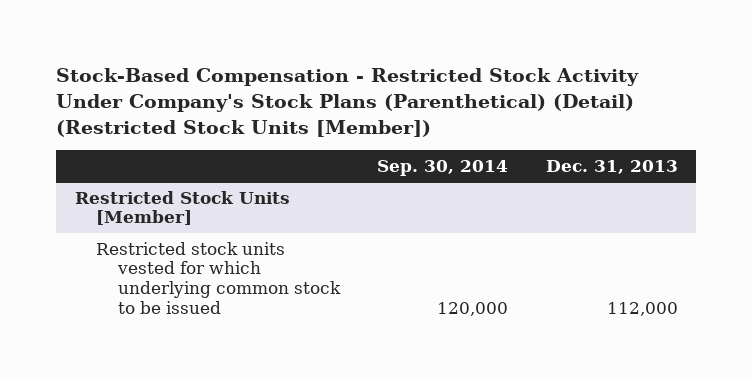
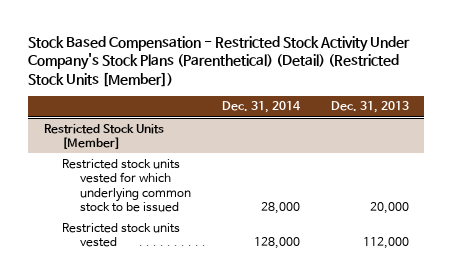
[55,67,639,137] Stock-Based Compensation - Restricted Stock Activity Under Company's Stock Plans (Parenthetical) (Detail) (Restricted Stock Units [Member]) -> [28,35,411,87] Stock Based Compensation - Restricted Stock Activity Under Company's Stock Plans (Parenthetical) (Detail) (Restricted Stock Units [Member])
[377,160,509,177] Sep. 30, 2014 -> none
none -> [221,101,301,114] Dec. 31, 2014
[606,301,678,316] 112,000 -> [369,201,409,214] 20,000
none -> [61,222,180,248] Restricted stock units vested

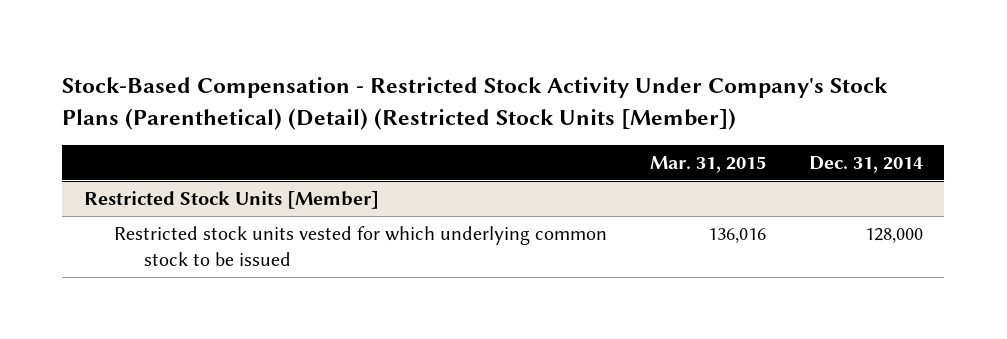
[28,35,411,87] Stock Based Compensation - Restricted Stock Activity Under Company's Stock Plans (Parenthetical) (Detail) (Restricted Stock Units [Member]) -> [62,77,889,130] Stock-Based Compensation - Restricted Stock Activity Under Company's Stock Plans (Parenthetical) (Detail) (Restricted Stock Units [Member])
[330,101,409,114] Dec. 31, 2013 -> none
none -> [649,155,766,173] Mar. 31, 2015
[61,222,180,248] Restricted stock units vested -> none
[260,201,300,214] 28,000 -> [864,228,923,244] 128,000

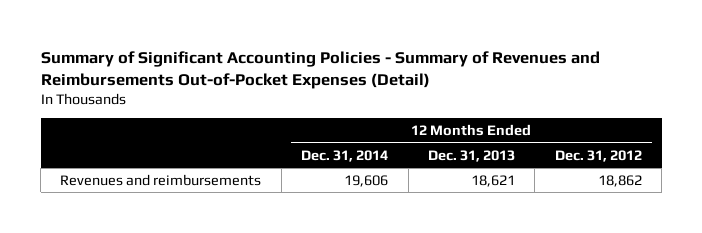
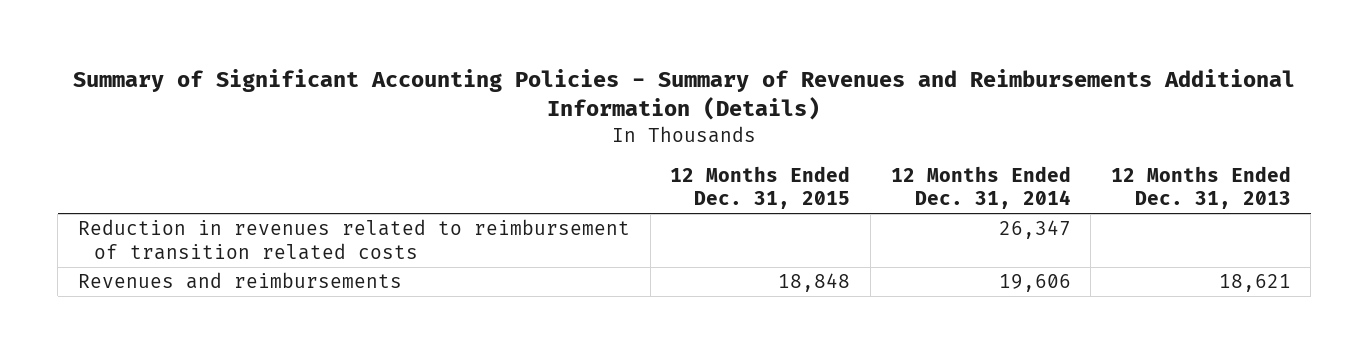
[40,50,600,89] Summary of Significant Accounting Policies - Summary of Revenues and Reimbursements Out-of-Pocket Expenses (Detail) -> [73,69,1296,121] Summary of Significant Accounting Policies - Summary of Revenues and Reimbursements Additional Information (Details)
[554,149,642,162] Dec. 31, 2012 -> none
none -> [670,165,851,210] 12 Months Ended Dec. 31, 2015
none -> [78,219,631,260] Reduction in revenues related to reimbursement of transition related costs

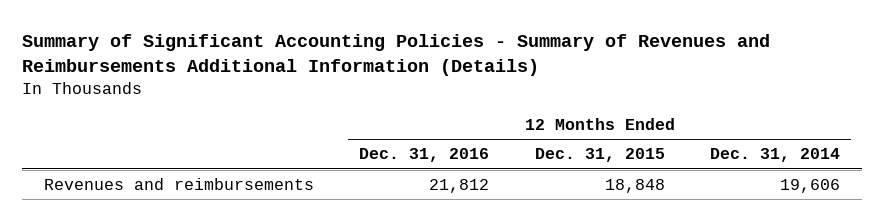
[1110,165,1291,210] 12 Months Ended Dec. 31, 2013 -> none
none -> [359,148,490,163] Dec. 31, 2016
[78,219,631,260] Reduction in revenues related to reimbursement of transition related costs -> none

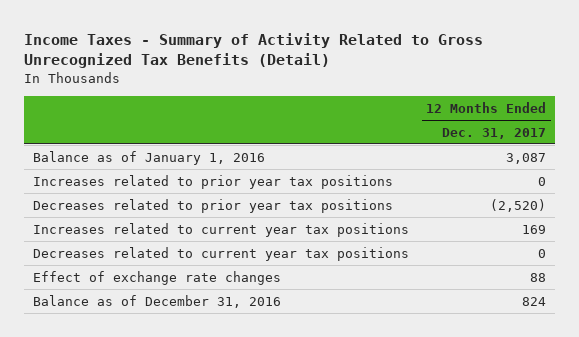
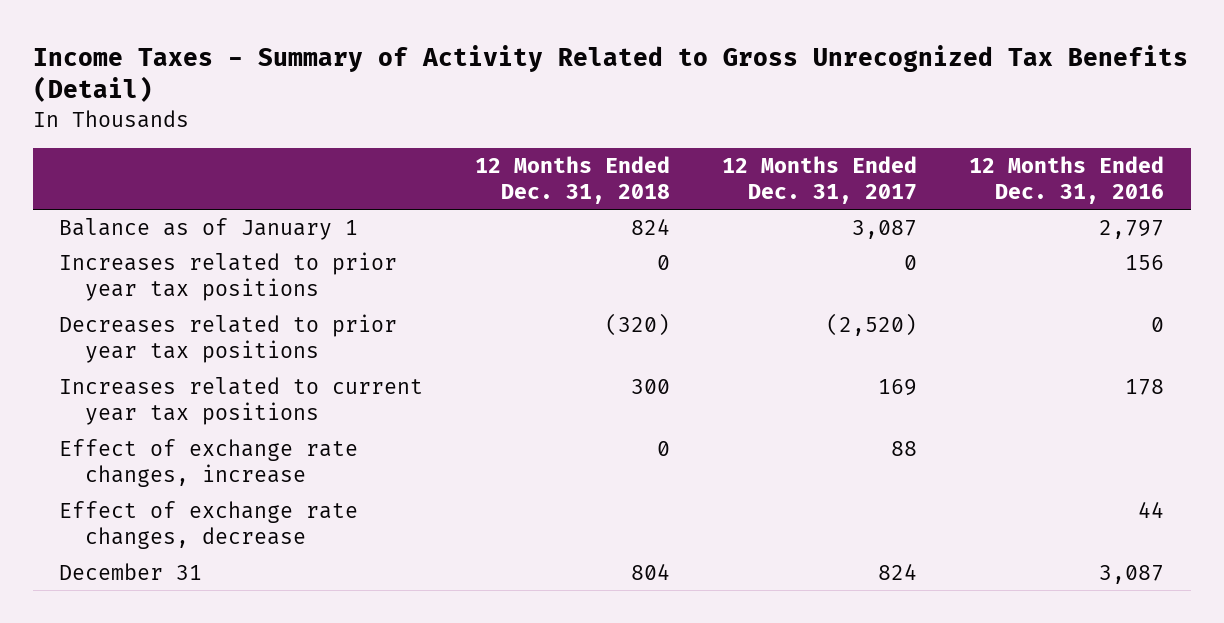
none -> [475,155,671,205] 12 Months Ended Dec. 31, 2018
none -> [969,155,1165,205] 12 Months Ended Dec. 31, 2016
[33,150,266,165] Balance as of January 1, 2016 -> [59,217,359,240] Balance as of January 1
[33,246,410,261] Decreases related to current year tax positions -> none
[33,270,282,285] Effect of exchange rate changes -> [59,438,359,488] Effect of exchange rate changes, increase
none -> [59,500,359,550] Effect of exchange rate changes, decrease
[33,294,282,308] Balance as of December 31, 2016 -> [59,562,203,580] December 31

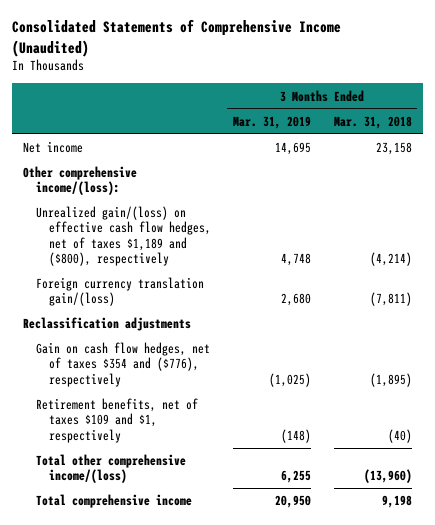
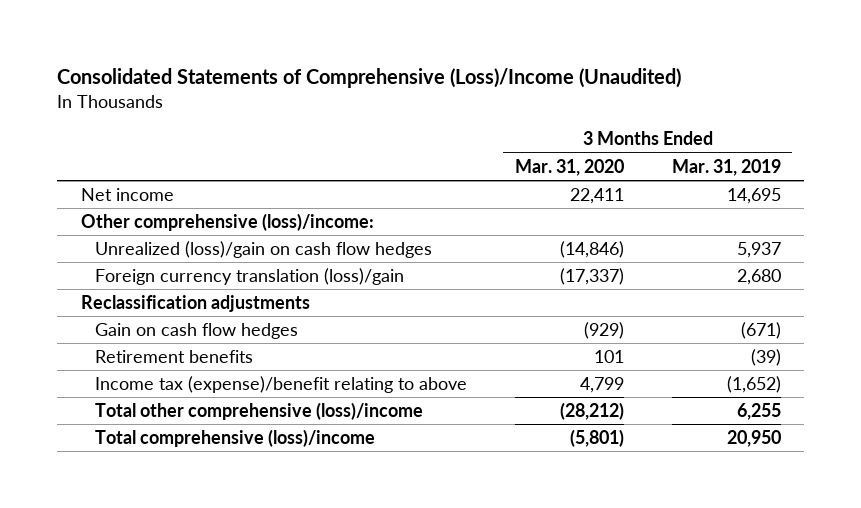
[12,19,342,57] Consolidated Statements of Comprehensive Income (Unaudited) -> [56,68,681,89] Consolidated Statements of Comprehensive (Loss)/Income (Unaudited)
[333,115,412,129] Mar. 31, 2018 -> none
none -> [514,158,624,176] Mar. 31, 2020
[23,166,138,196] Other comprehensive income/(loss): -> [80,213,374,232] Other comprehensive (loss)/income:
[35,206,211,267] Unrealized gain/(loss) on effective cash flow hedges, net of taxes $1,189 and ($800), respectively -> [94,241,432,259] Unrealized (loss)/gain on cash flow hedges
[281,253,312,267] 4,748 -> [736,242,781,259] 5,937
[35,277,204,307] Foreign currency translation gain/(loss) -> [94,268,404,286] Foreign currency translation (loss)/gain
[35,342,210,387] Gain on cash flow hedges, net of taxes $354 and ($776), respectively -> none
[35,398,198,443] Retirement benefits, net of taxes $109 and $1, respectively -> none
none -> [94,323,298,340] Gain on cash flow hedges
none -> [94,350,253,364] Retirement benefits
none -> [94,376,467,394] Income tax (expense)/benefit relating to above
[35,454,186,484] Total other comprehensive income/(loss) -> [94,402,423,421] Total other comprehensive (loss)/income
[35,494,192,509] Total comprehensive income -> [94,429,375,448] Total comprehensive (loss)/income

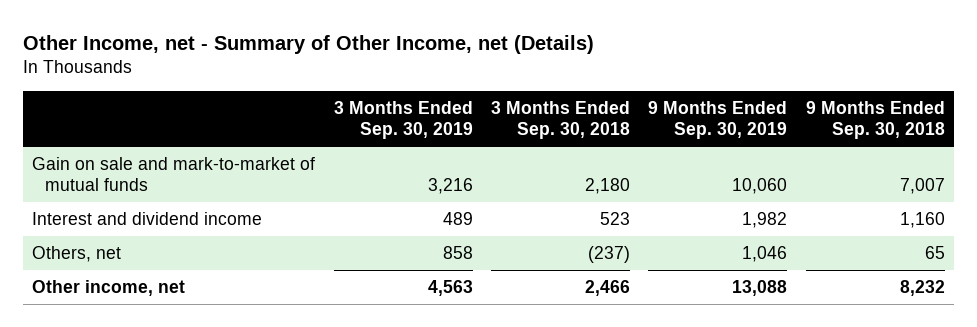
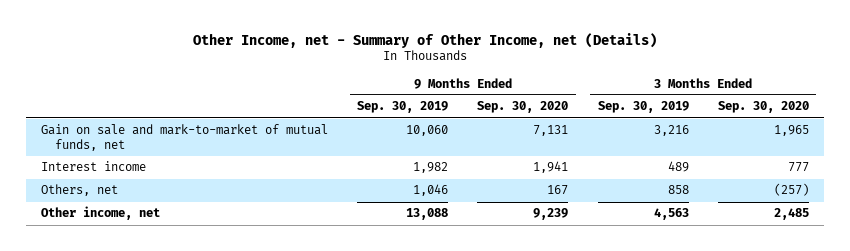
[490,100,630,140] 3 Months Ended Sep. 30, 2018 -> none
[805,100,945,140] 9 Months Ended Sep. 30, 2018 -> none
none -> [477,101,569,114] Sep. 30, 2020
none -> [718,101,810,114] Sep. 30, 2020
[32,157,316,192] Gain on sale and mark-to-market of mutual funds -> [40,124,328,151] Gain on sale and mark-to-market of mutual funds, net
[32,212,263,226] Interest and dividend income -> [40,161,146,172] Interest income

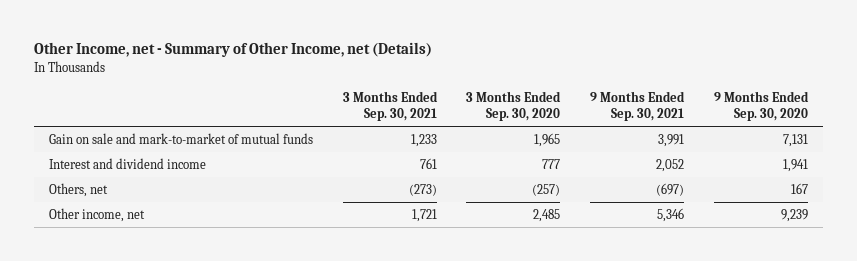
[357,101,449,114] Sep. 30, 2019 -> none
[597,101,689,114] Sep. 30, 2019 -> none
none -> [342,90,438,122] 3 Months Ended Sep. 30, 2021
none -> [590,90,686,122] 9 Months Ended Sep. 30, 2021
[40,124,328,151] Gain on sale and mark-to-market of mutual funds, net -> [48,132,313,144] Gain on sale and mark-to-market of mutual funds
[40,161,146,172] Interest income -> [48,157,206,169] Interest and dividend income

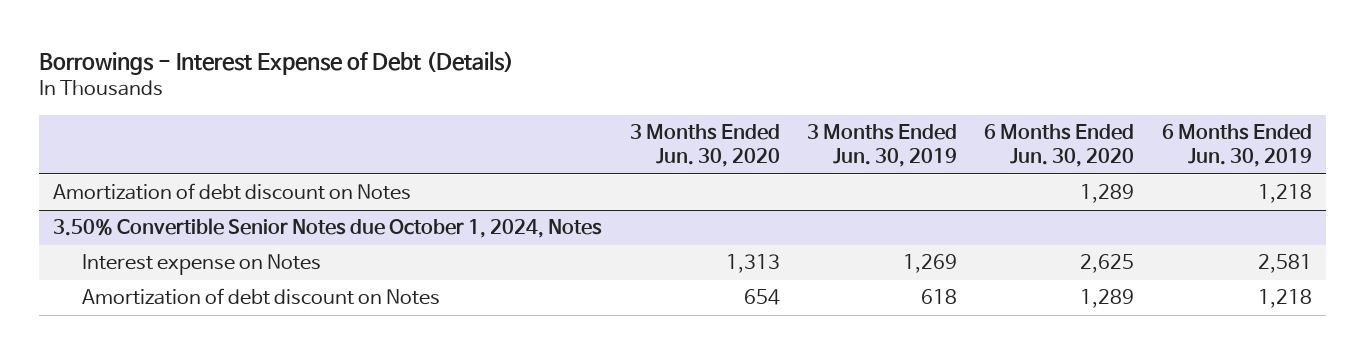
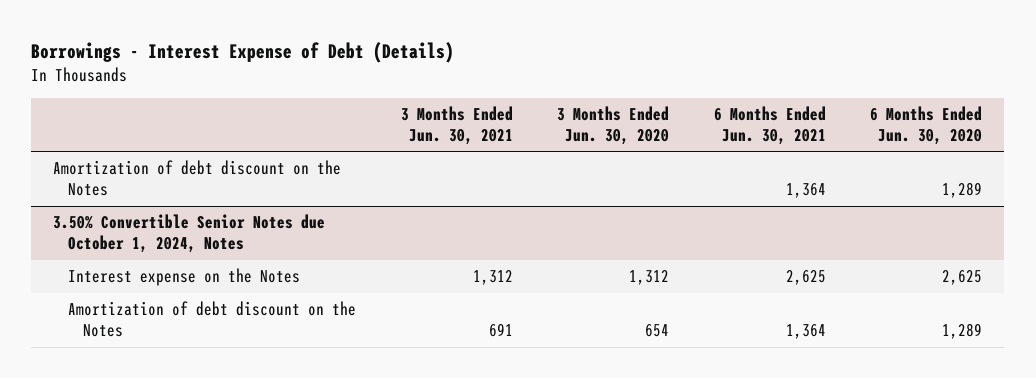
[806,124,957,168] 3 Months Ended Jun. 30, 2019 -> none
[1161,124,1312,168] 6 Months Ended Jun. 30, 2019 -> none
none -> [400,105,513,146] 3 Months Ended Jun. 30, 2021
none -> [713,105,826,146] 6 Months Ended Jun. 30, 2021
[53,183,412,201] Amortization of debt discount on Notes -> [53,160,342,197] Amortization of debt discount on the Notes
[82,254,322,276] Interest expense on Notes -> [68,268,301,287] Interest expense on the Notes
[725,254,780,274] 1,313 -> [629,270,670,286] 1,312
[82,288,441,306] Amortization of debt discount on Notes -> [68,301,357,338] Amortization of debt discount on the Notes

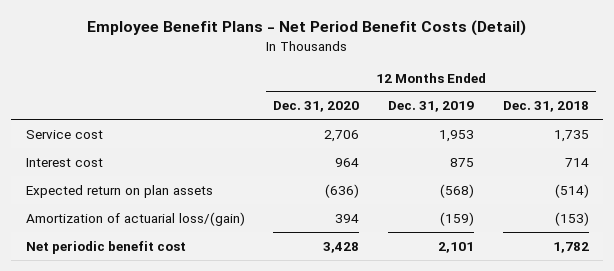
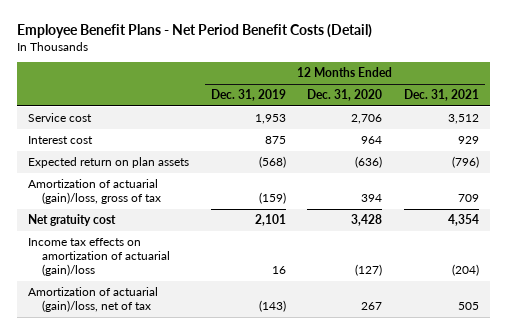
[502,101,589,113] Dec. 31, 2018 -> none
none -> [404,89,480,102] Dec. 31, 2021
[25,211,245,226] Amortization of actuarial loss/(gain) -> [27,179,161,205] Amortization of actuarial (gain)/loss, gross of tax
[25,240,186,254] Net periodic benefit cost -> [27,214,116,227] Net gratuity cost
none -> [27,238,170,276] Income tax effects on amortization of actuarial (gain)/loss
none -> [27,287,158,313] Amortization of actuarial (gain)/loss, net of tax

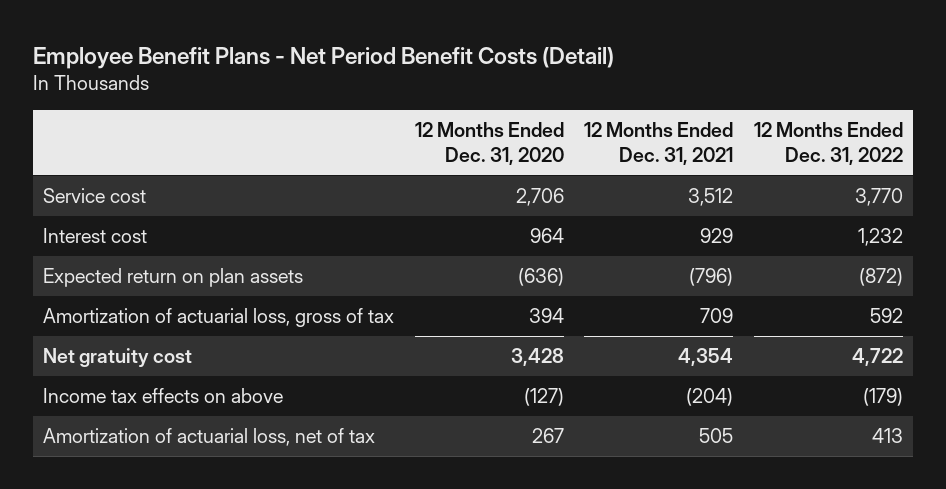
[210,89,286,102] Dec. 31, 2019 -> none
none -> [753,122,903,166] 12 Months Ended Dec. 31, 2022
[27,179,161,205] Amortization of actuarial (gain)/loss, gross of tax -> [43,308,395,328] Amortization of actuarial loss, gross of tax
[27,238,170,276] Income tax effects on amortization of actuarial (gain)/loss -> [43,388,284,404] Income tax effects on above
[27,287,158,313] Amortization of actuarial (gain)/loss, net of tax -> [43,428,376,447] Amortization of actuarial loss, net of tax

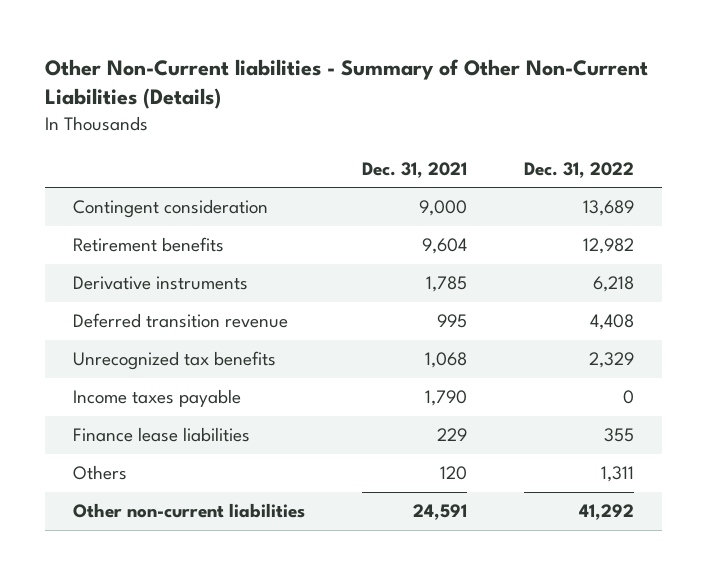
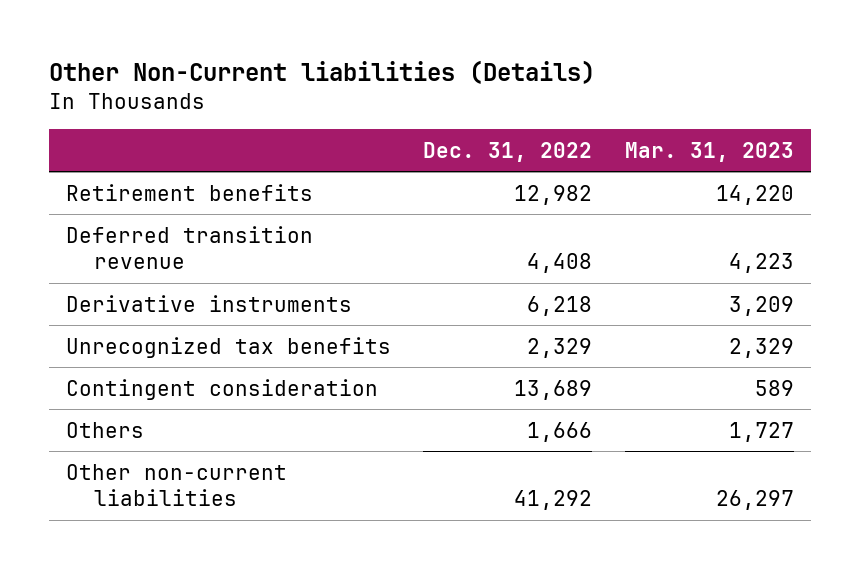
[45,58,649,110] Other Non-Current liabilities - Summary of Other Non-Current Liabilities (Details) -> [49,60,596,85] Other Non-Current liabilities (Details)
[361,161,467,178] Dec. 31, 2021 -> none
none -> [625,141,795,162] Mar. 31, 2023
[73,276,249,291] Derivative instruments -> [65,294,352,312] Derivative instruments
[73,389,242,408] Income taxes payable -> none
[73,427,251,443] Finance lease liabilities -> none
[73,199,269,219] Contingent consideration -> [65,378,378,400] Contingent consideration
[600,466,634,483] 1,311 -> [527,421,593,442] 1,666

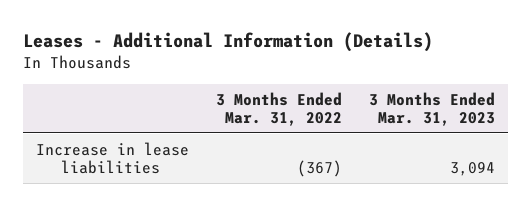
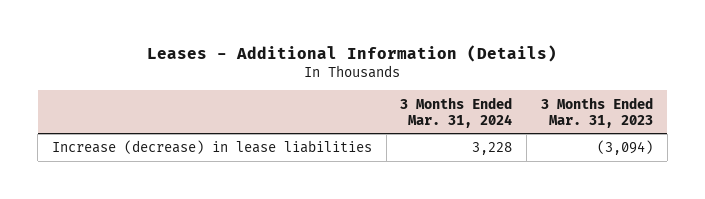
[216,91,343,126] 3 Months Ended Mar. 31, 2022 -> none
none -> [400,96,513,128] 3 Months Ended Mar. 31, 2024
[36,141,190,175] Increase in lease liabilities -> [51,140,372,155] Increase (decrease) in lease liabilities
[449,162,495,177] 3,094 -> [596,140,653,156] (3,094)

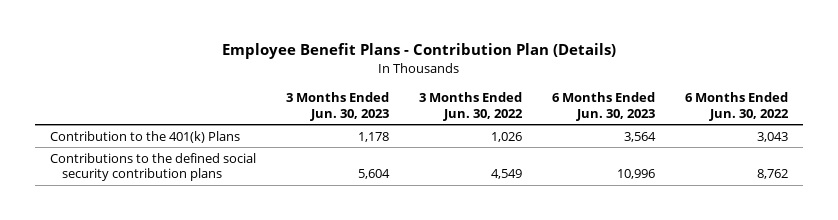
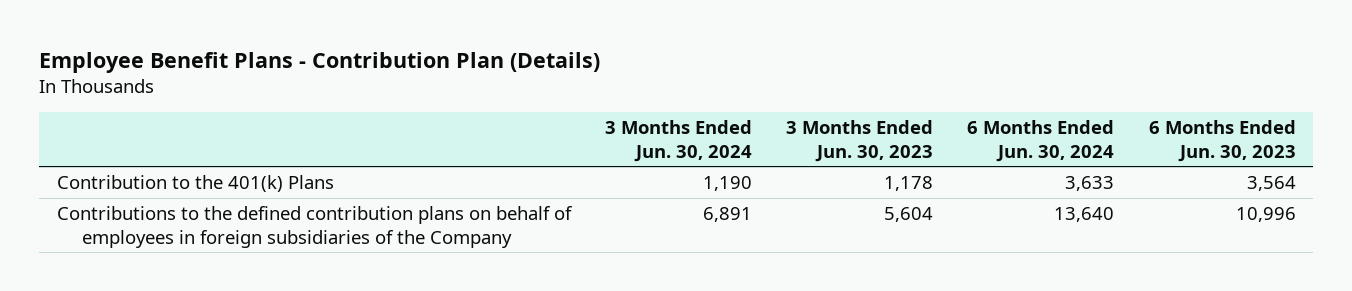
[418,92,523,121] 3 Months Ended Jun. 30, 2022 -> none
[684,92,789,121] 6 Months Ended Jun. 30, 2022 -> none
none -> [604,120,752,162] 3 Months Ended Jun. 30, 2024
none -> [967,120,1115,162] 6 Months Ended Jun. 30, 2024
[49,152,256,182] Contributions to the defined social security contribution plans -> [56,206,573,248] Contributions to the defined contribution plans on behalf of employees in foreign subsidiaries of the Company

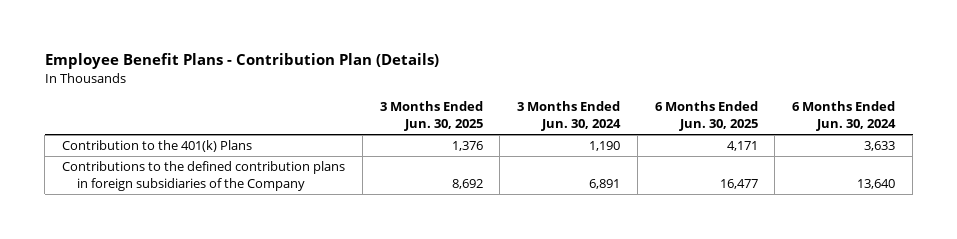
[786,120,934,162] 3 Months Ended Jun. 30, 2023 -> none
[1148,120,1296,162] 6 Months Ended Jun. 30, 2023 -> none
none -> [379,101,483,132] 3 Months Ended Jun. 30, 2025
none -> [654,101,758,132] 6 Months Ended Jun. 30, 2025
[56,206,573,248] Contributions to the defined contribution plans on behalf of employees in foreign subsidiaries of the Company -> [61,161,345,192] Contributions to the defined contribution plans in foreign subsidiaries of the Company

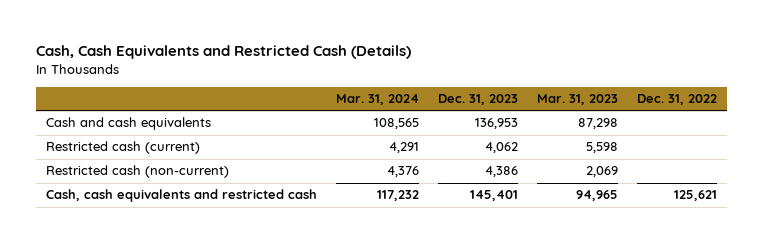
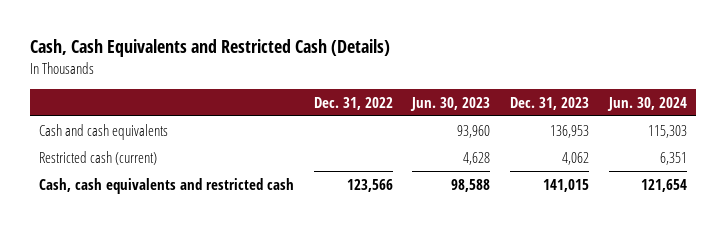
[335,94,419,106] Mar. 31, 2024 -> none
[537,94,619,106] Mar. 31, 2023 -> none
none -> [410,96,491,111] Jun. 30, 2023
none -> [606,96,687,111] Jun. 30, 2024
[45,165,229,179] Restricted cash (non-current) -> none
[469,190,518,202] 145,401 -> [542,178,589,192] 141,015
[674,190,718,202] 125,621 -> [346,178,393,192] 123,566

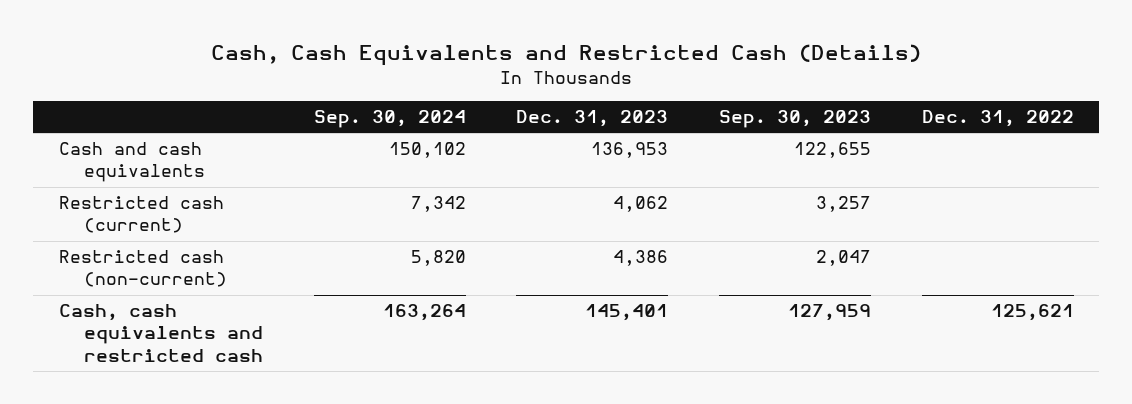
[410,96,491,111] Jun. 30, 2023 -> none
[606,96,687,111] Jun. 30, 2024 -> none
none -> [313,110,466,129] Sep. 30, 2024
none -> [718,110,871,129] Sep. 30, 2023
none -> [58,250,228,288] Restricted cash (non-current)
[346,178,393,192] 123,566 -> [990,304,1074,322] 125,621
[542,178,589,192] 141,015 -> [585,304,669,322] 145,401

